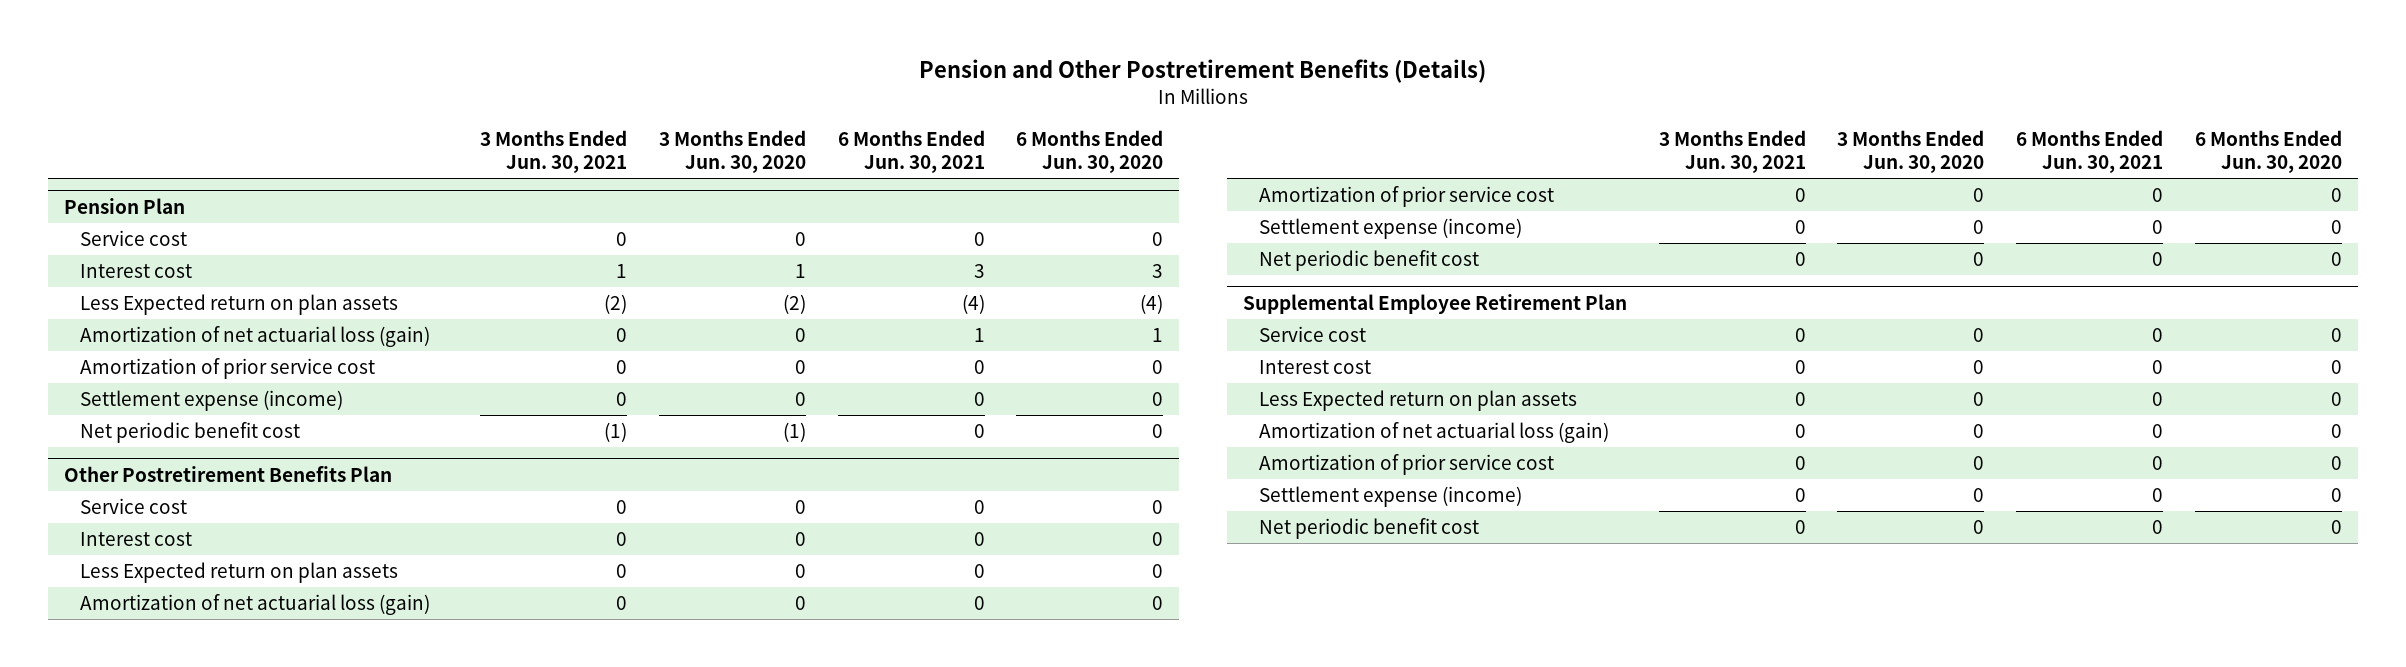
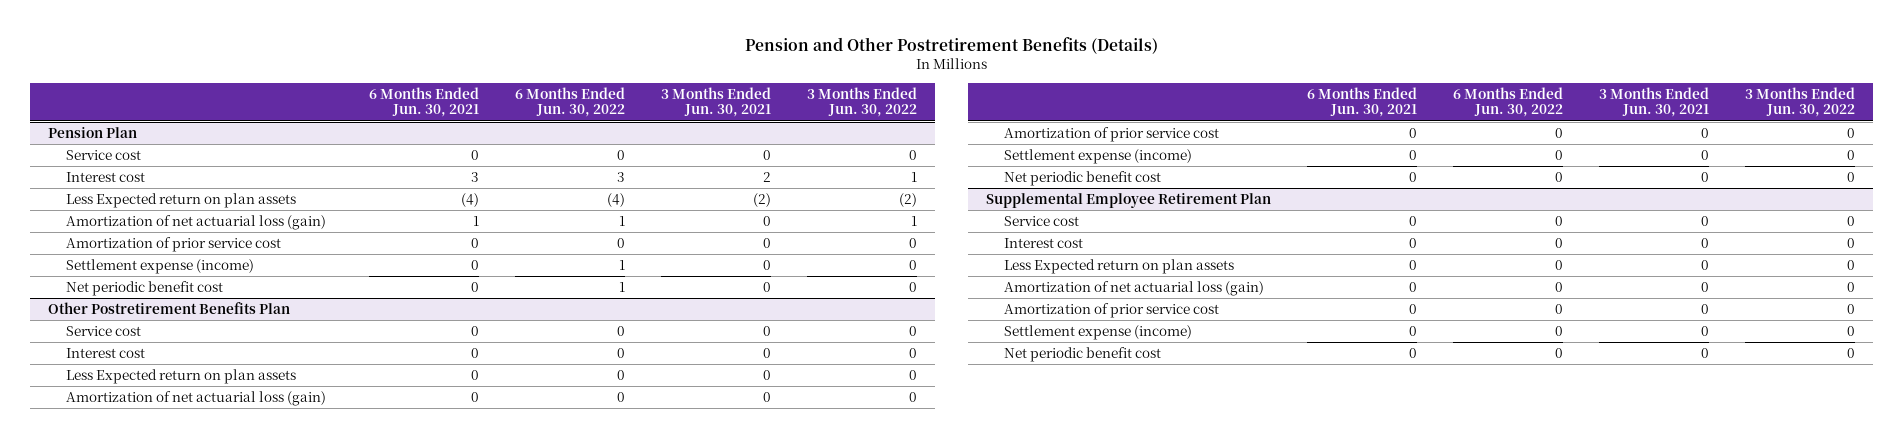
[658,129,806,174] 3 Months Ended Jun. 30, 2020 -> none
[1016,129,1164,174] 6 Months Ended Jun. 30, 2020 -> none
none -> [515,86,626,118] 6 Months Ended Jun. 30, 2022
none -> [806,86,917,118] 3 Months Ended Jun. 30, 2022
[615,263,627,278] 1 -> [763,171,772,182] 2
[603,421,627,442] (1) -> [763,281,772,292] 0

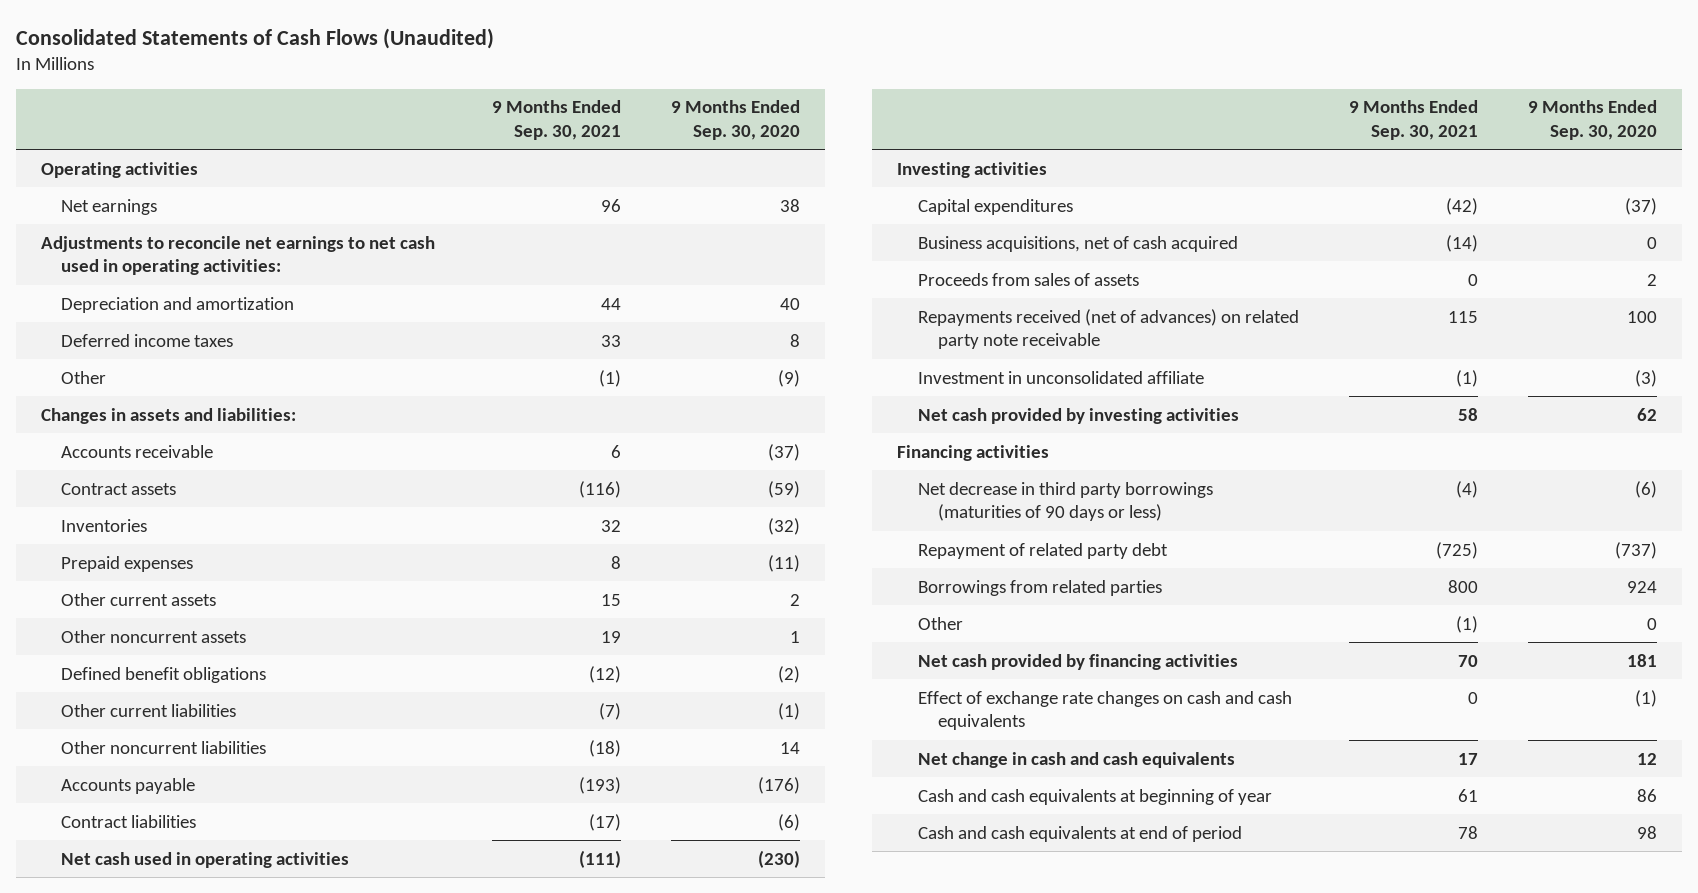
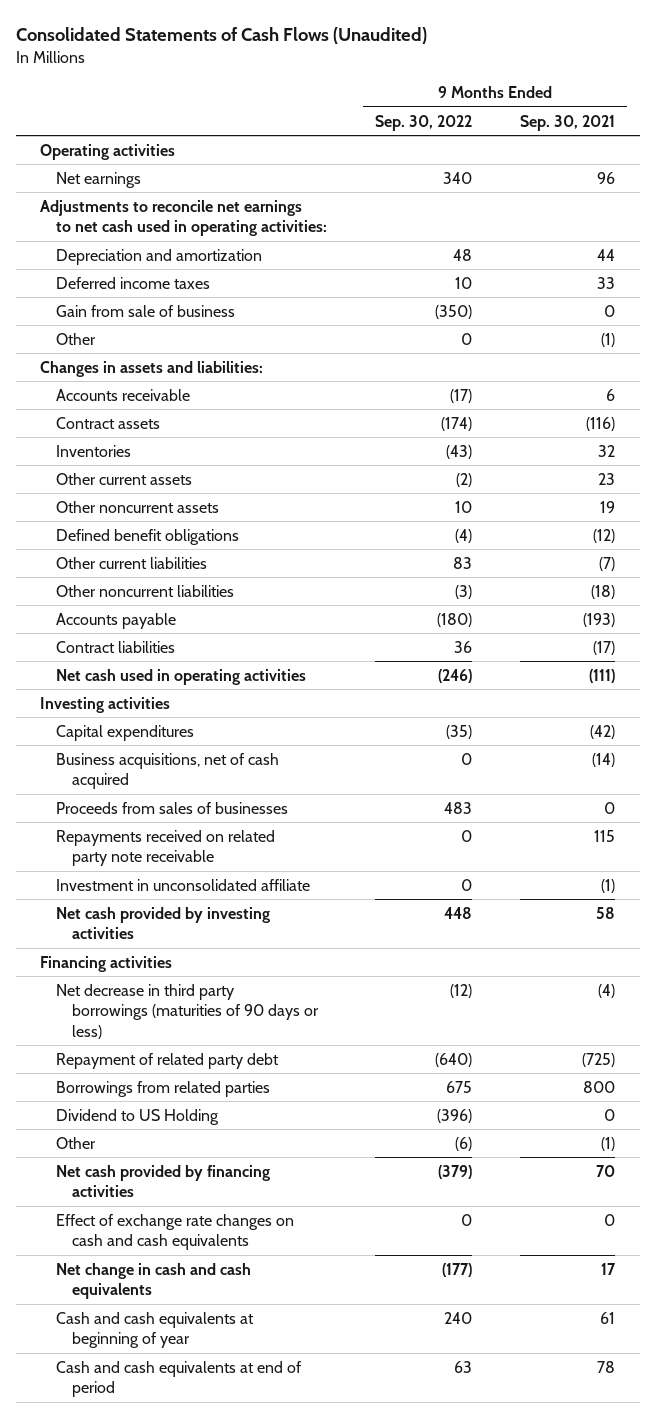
[671,100,801,140] 9 Months Ended Sep. 30, 2020 -> none
none -> [375,114,473,131] Sep. 30, 2022
none -> [56,304,236,317] Gain from sale of business
[60,555,193,572] Prepaid expenses -> none
[601,593,622,606] 15 -> [598,472,616,485] 23
[917,272,1139,286] Proceeds from sales of assets -> [56,801,289,814] Proceeds from sales of businesses
[917,308,1299,350] Repayments received (net of advances) on related party note receivable -> [56,829,276,867] Repayments received on related party note receivable
none -> [56,1108,220,1125] Dividend to US Holding

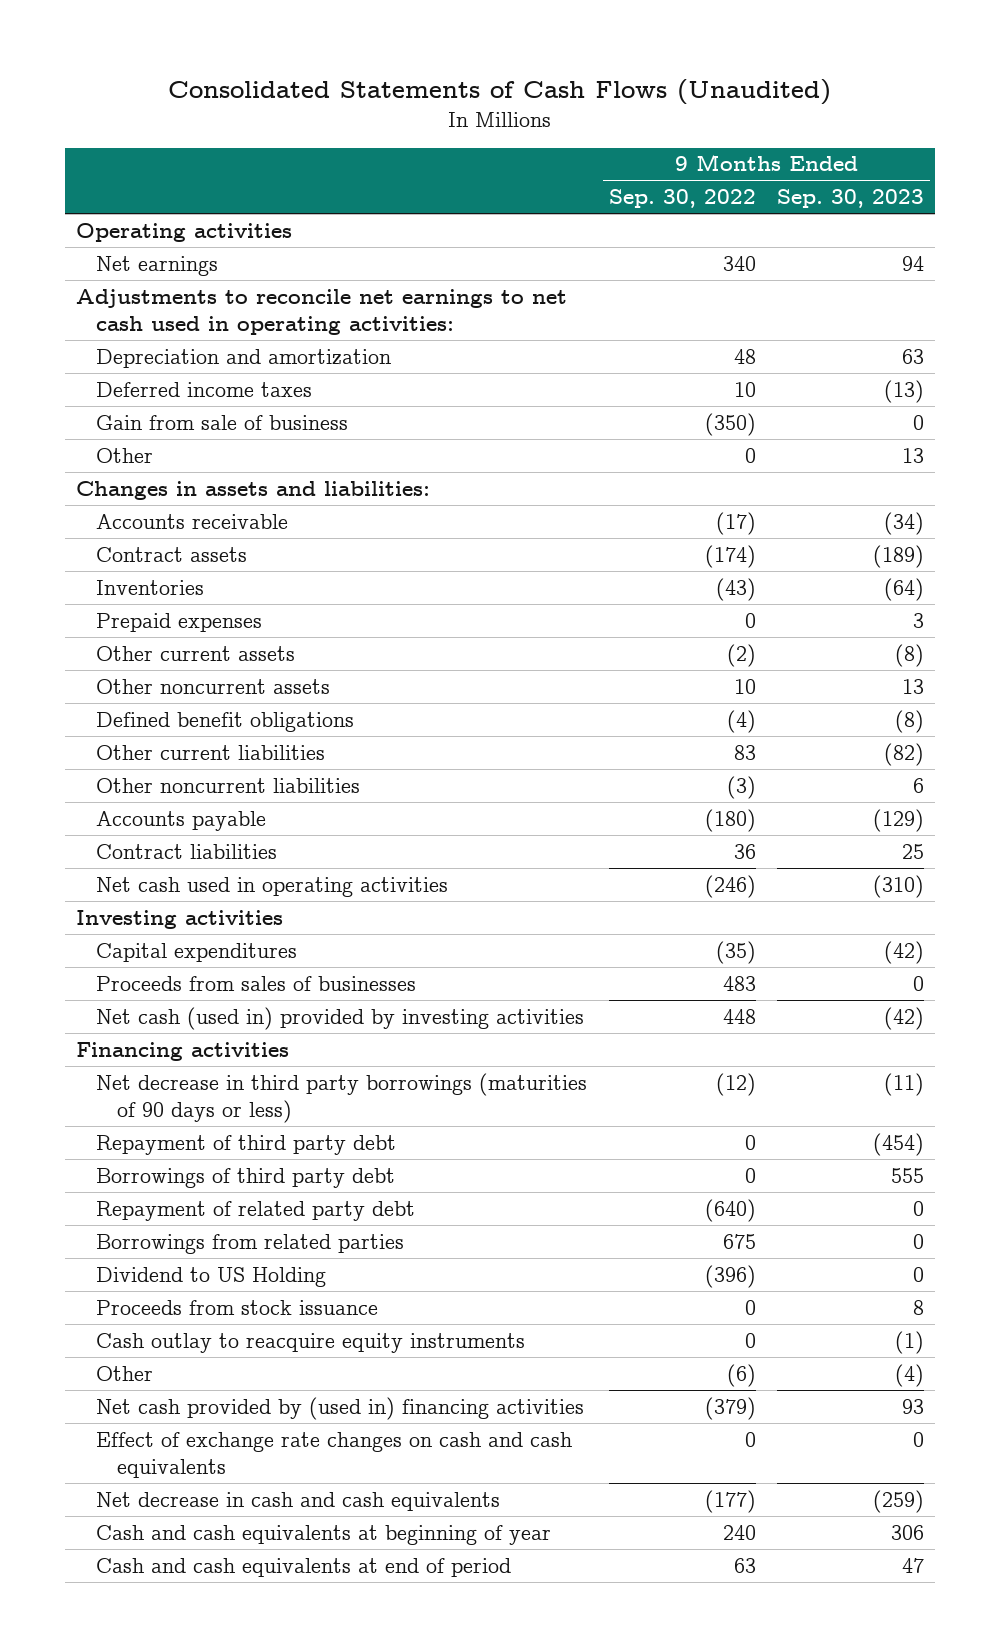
[520,114,616,131] Sep. 30, 2021 -> none
none -> [777,189,925,209] Sep. 30, 2023
none -> [96,612,263,632] Prepaid expenses
[56,752,280,790] Business acquisitions, net of cash acquired -> none
[56,829,276,867] Repayments received on related party note receivable -> none
[56,878,311,891] Investment in unconsolidated affiliate -> none
[56,906,271,940] Net cash provided by investing activities -> [96,1006,585,1030] Net cash (used in) provided by investing activities
none -> [96,1134,397,1155] Repayment of third party debt
none -> [96,1167,396,1188] Borrowings of third party debt
none -> [96,1299,379,1315] Proceeds from stock issuance
none -> [96,1332,526,1353] Cash outlay to reacquire equity instruments
[56,1164,271,1198] Net cash provided by financing activities -> [96,1396,585,1420] Net cash provided by (used in) financing activities
[56,1262,252,1300] Net change in cash and cash equivalents -> [96,1491,501,1511] Net decrease in cash and cash equivalents

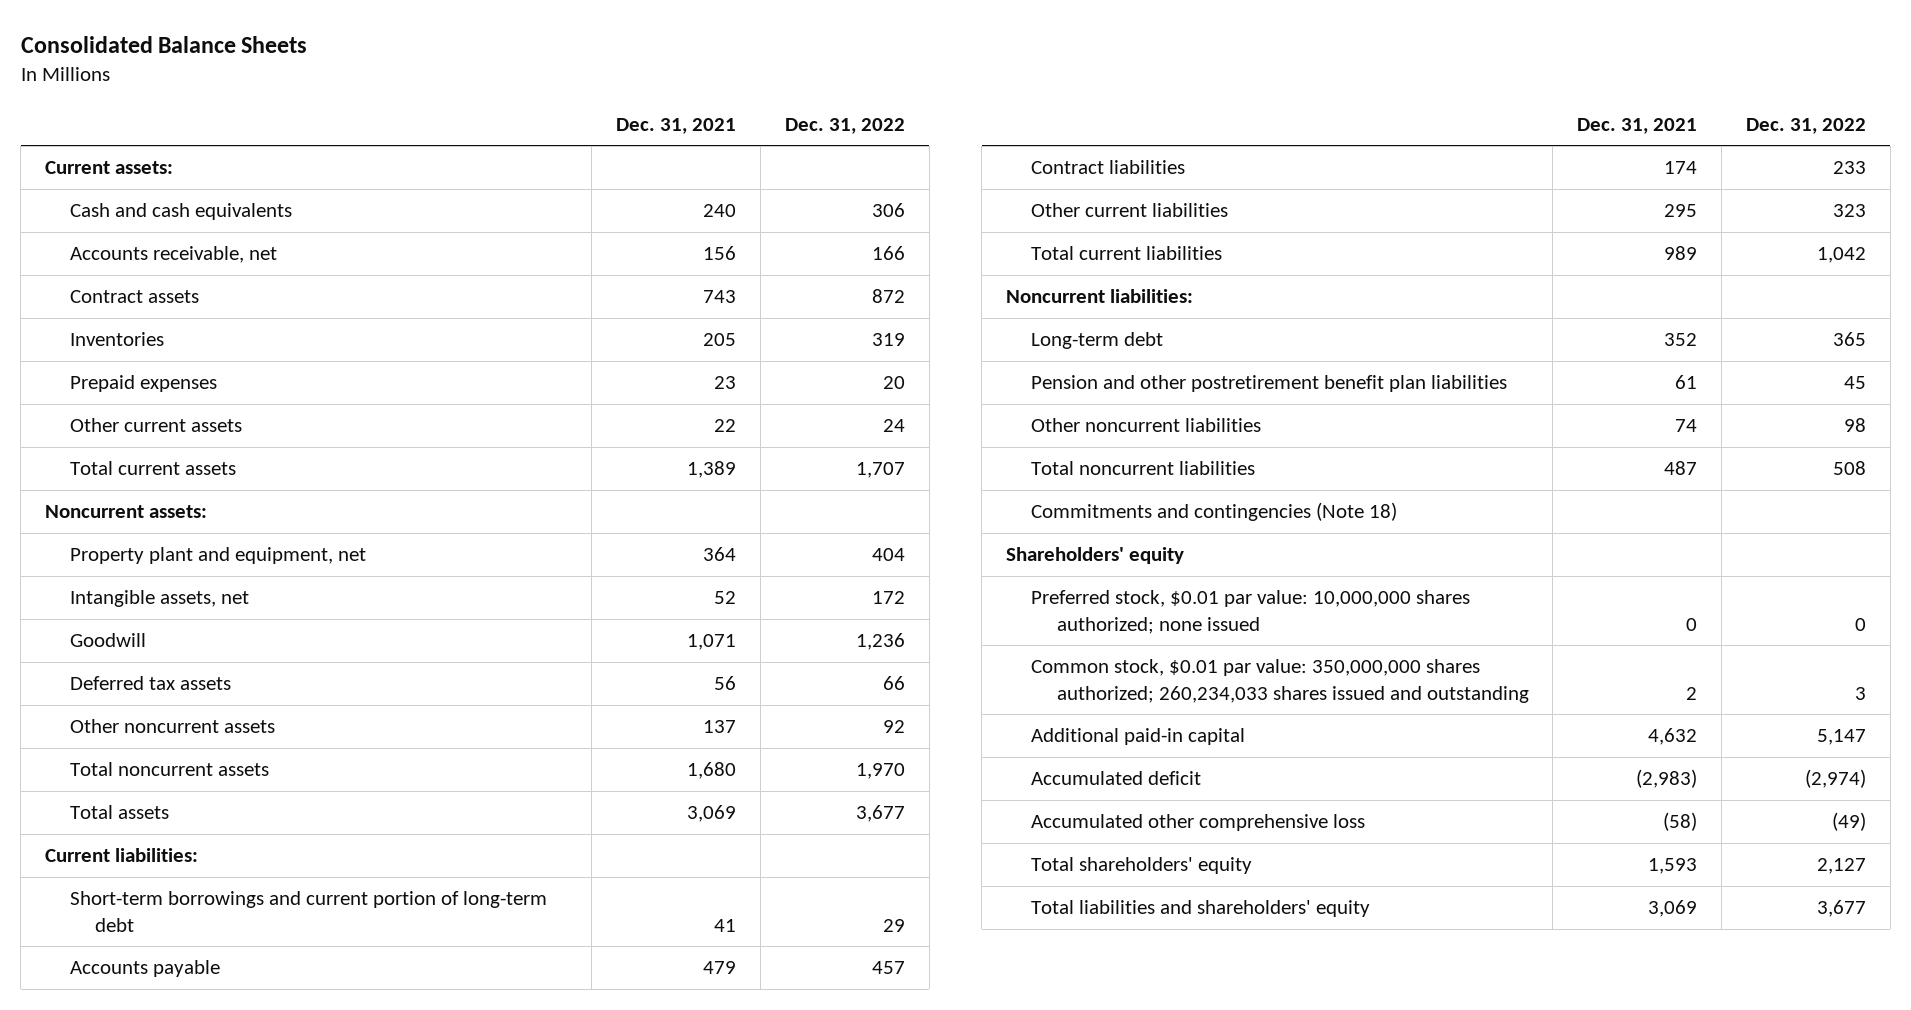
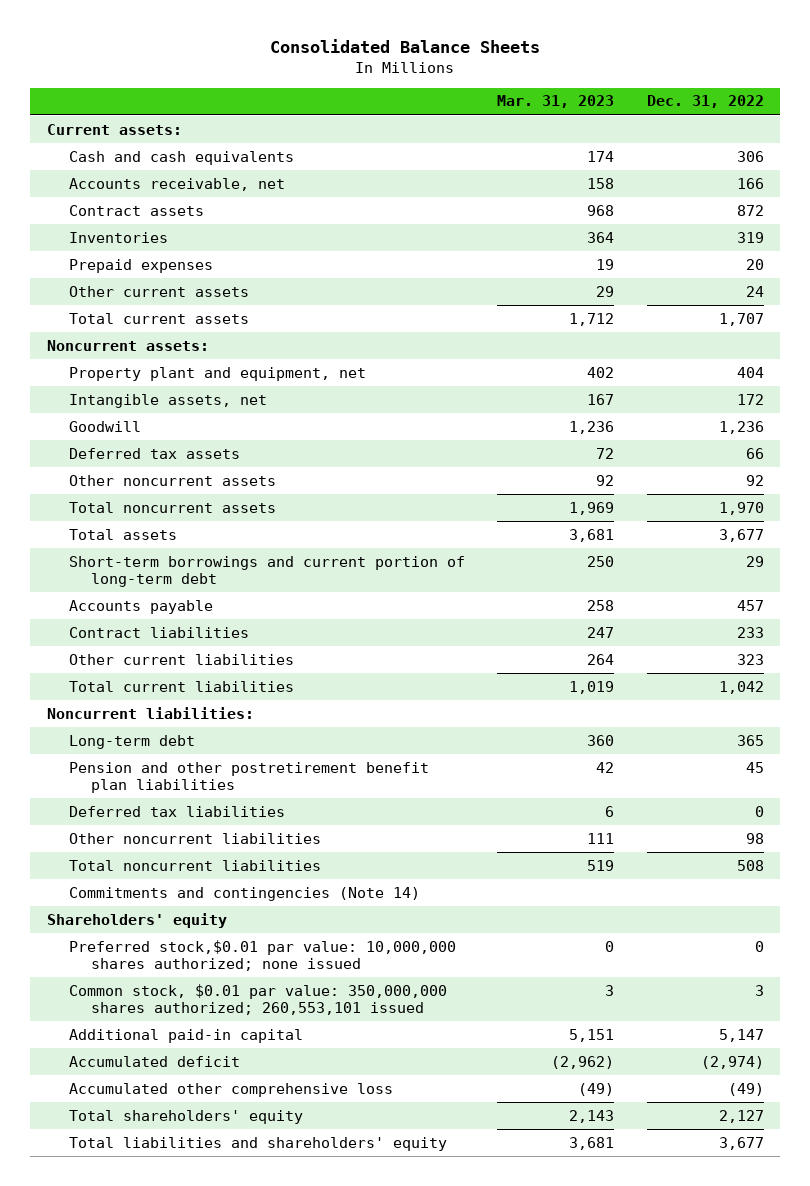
[616,117,737,134] Dec. 31, 2021 -> none
none -> [497,95,615,109] Mar. 31, 2023
[44,848,198,863] Current liabilities: -> none
none -> [69,805,286,817] Deferred tax liabilities
[1031,502,1398,522] Commitments and contingencies (Note 18) -> [69,886,421,901] Commitments and contingencies (Note 14)
[1031,590,1471,634] Preferred stock, $0.01 par value: 10,000,000 shares authorized; none issued -> [69,939,457,972] Preferred stock,$0.01 par value: 10,000,000 shares authorized; none issued
[1031,659,1529,703] Common stock, $0.01 par value: 350,000,000 shares authorized; 260,234,033 shares issued and outstanding -> [69,983,448,1016] Common stock, $0.01 par value: 350,000,000 shares authorized; 260,553,101 issued

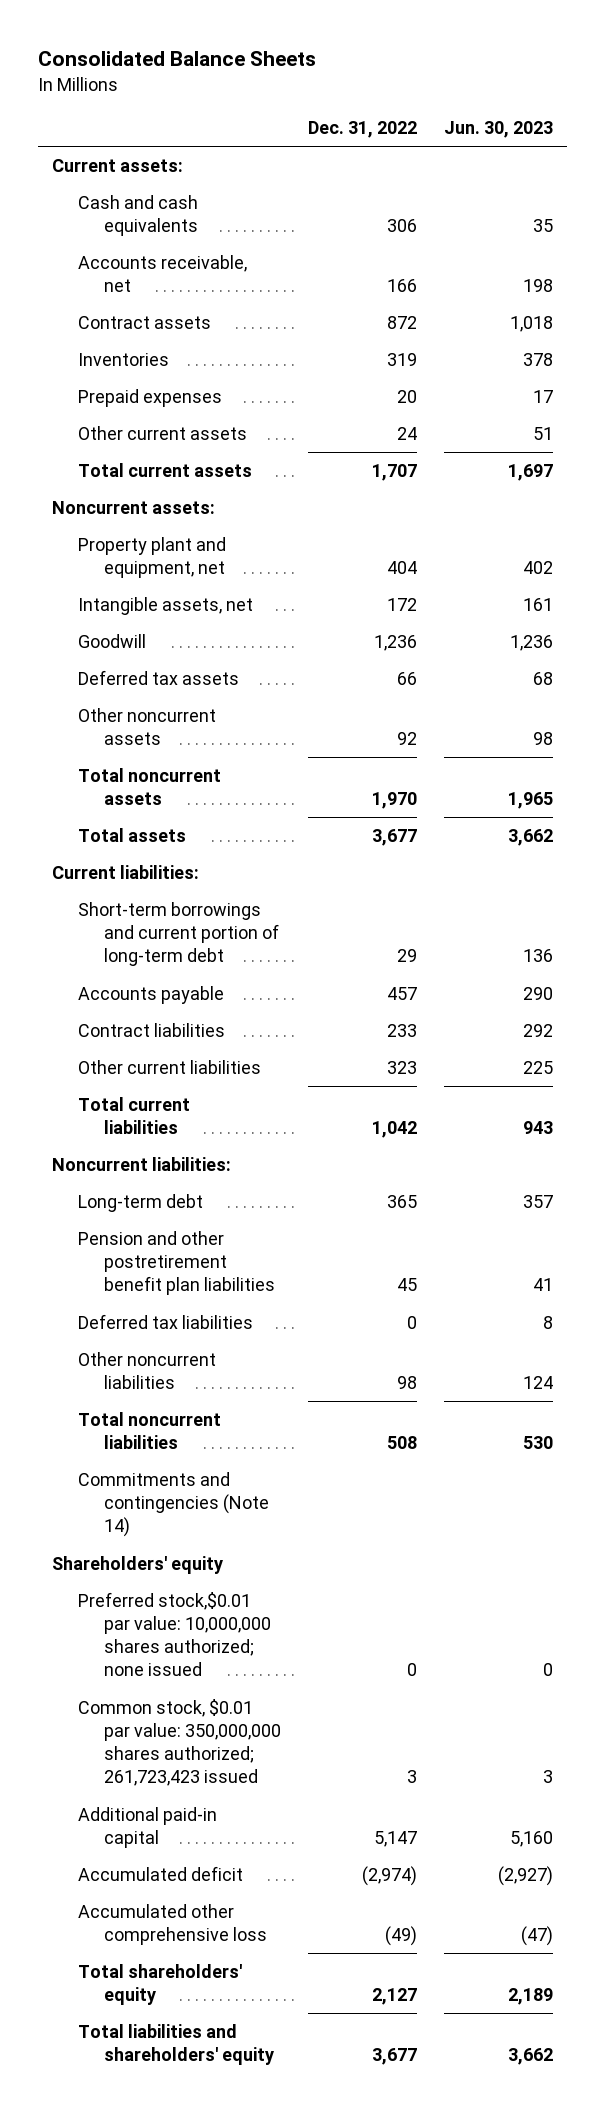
[497,95,615,109] Mar. 31, 2023 -> none
none -> [444,120,554,138] Jun. 30, 2023
none -> [51,865,199,880] Current liabilities:
[69,983,448,1016] Common stock, $0.01 par value: 350,000,000 shares authorized; 260,553,101 issued -> [77,1699,281,1787] Common stock, $0.01 par value: 350,000,000 shares authorized; 261,723,423 issued

